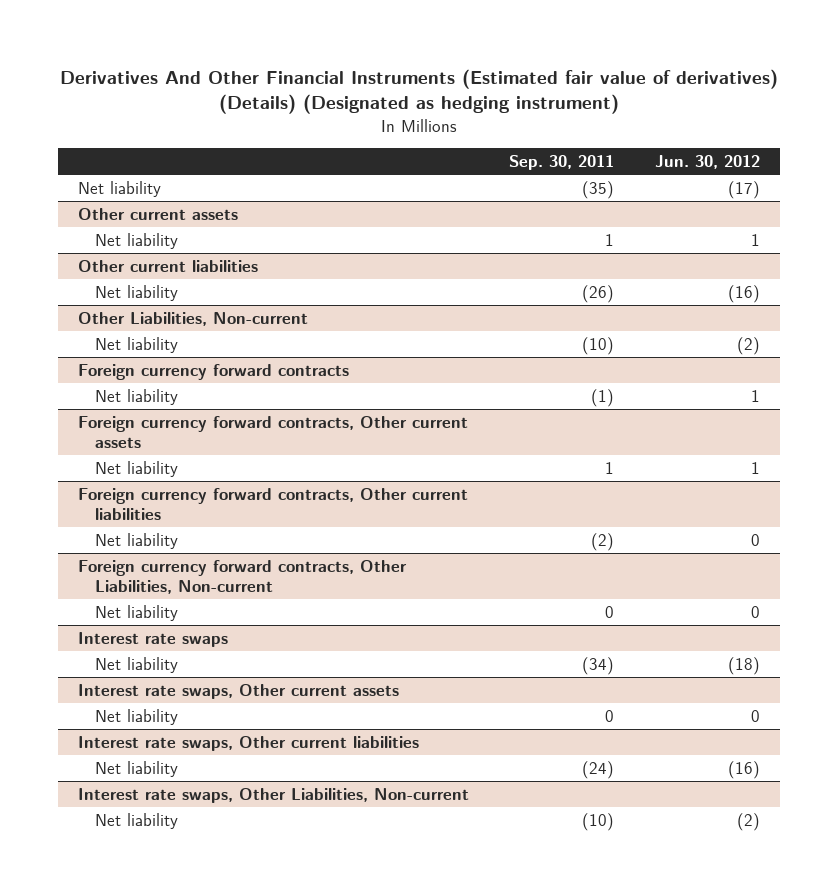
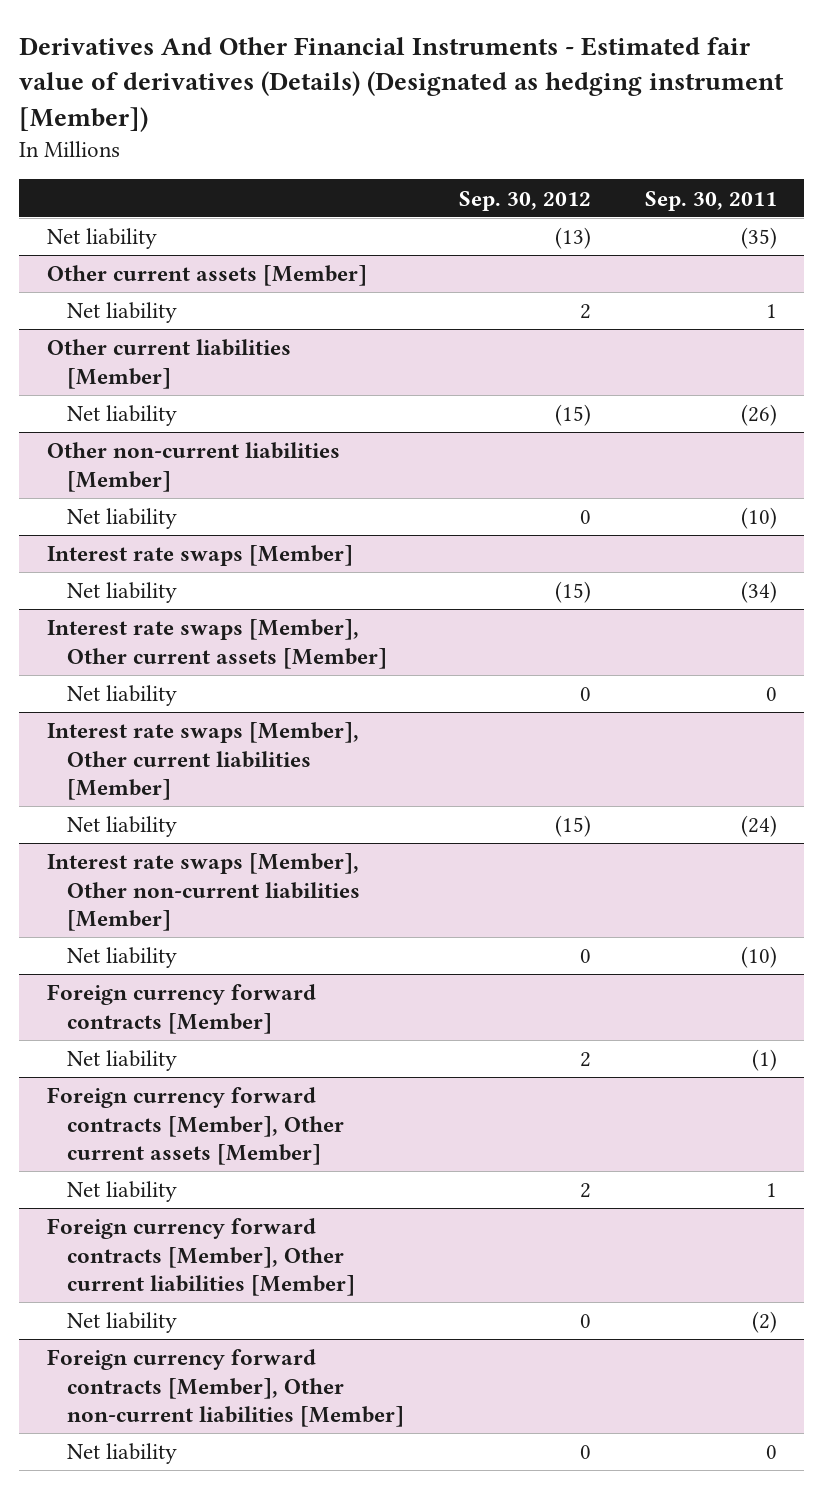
[59,68,778,115] Derivatives And Other Financial Instruments (Estimated fair value of derivatives) (Details) (Designated as hedging instrument) -> [19,36,785,132] Derivatives And Other Financial Instruments - Estimated fair value of derivatives (Details) (Designated as hedging instrument [Member])
[654,155,760,170] Jun. 30, 2012 -> none
none -> [458,190,591,211] Sep. 30, 2012
[78,207,239,220] Other current assets -> [46,265,367,287] Other current assets [Member]
[78,259,259,272] Other current liabilities -> [46,339,291,389] Other current liabilities [Member]
[78,311,309,326] Other Liabilities, Non-current -> [46,442,340,492] Other non-current liabilities [Member]
[78,363,350,380] Foreign currency forward contracts -> none
[95,388,179,405] Net liability -> none
[78,415,469,448] Foreign currency forward contracts, Other current assets -> none
[95,460,179,477] Net liability -> none
[78,487,469,520] Foreign currency forward contracts, Other current liabilities -> none
[95,532,179,549] Net liability -> none
[78,559,408,594] Foreign currency forward contracts, Other Liabilities, Non-current -> none
[95,604,179,621] Net liability -> none
[78,631,229,647] Interest rate swaps -> [46,545,353,567] Interest rate swaps [Member]
[78,683,400,699] Interest rate swaps, Other current assets -> [46,619,388,669] Interest rate swaps [Member], Other current assets [Member]
[78,735,420,751] Interest rate swaps, Other current liabilities -> [46,722,359,800] Interest rate swaps [Member], Other current liabilities [Member]
[78,787,470,803] Interest rate swaps, Other Liabilities, Non-current -> [46,853,361,931] Interest rate swaps [Member], Other non-current liabilities [Member]
none -> [46,984,316,1034] Foreign currency forward contracts [Member]
none -> [67,1050,178,1072] Net liability
none -> [46,1087,345,1165] Foreign currency forward contracts [Member], Other current assets [Member]
none -> [67,1181,178,1203] Net liability
none -> [46,1218,356,1296] Foreign currency forward contracts [Member], Other current liabilities [Member]
none -> [67,1312,178,1334] Net liability
none -> [46,1349,405,1427] Foreign currency forward contracts [Member], Other non-current liabilities [Member]
none -> [67,1443,178,1465] Net liability

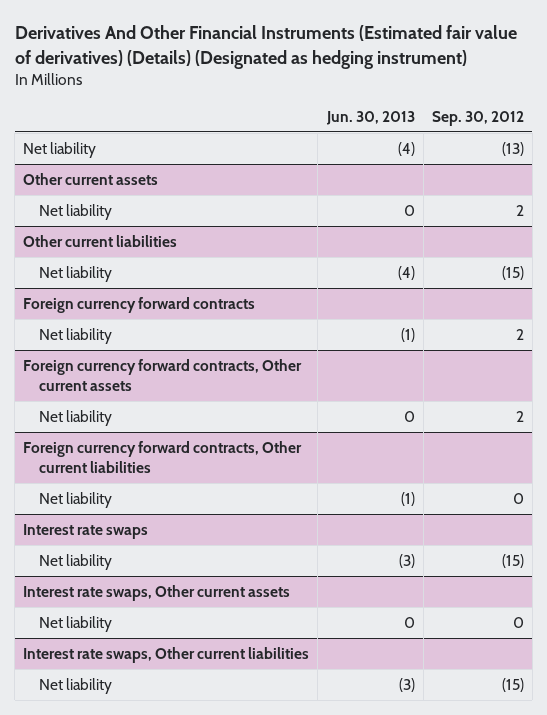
[19,36,785,132] Derivatives And Other Financial Instruments - Estimated fair value of derivatives (Details) (Designated as hedging instrument [Member]) -> [14,25,517,69] Derivatives And Other Financial Instruments (Estimated fair value of derivatives) (Details) (Designated as hedging instrument)
[644,190,777,211] Sep. 30, 2011 -> none
none -> [325,110,415,125] Jun. 30, 2013
[46,265,367,287] Other current assets [Member] -> [23,173,159,186] Other current assets
[67,405,178,427] Net liability -> none
[46,442,340,492] Other non-current liabilities [Member] -> none
[67,508,178,530] Net liability -> none
[46,545,353,567] Interest rate swaps [Member] -> none
[67,582,178,604] Net liability -> none
[46,619,388,669] Interest rate swaps [Member], Other current assets [Member] -> none
[67,685,178,707] Net liability -> none
[46,722,359,800] Interest rate swaps [Member], Other current liabilities [Member] -> none
[46,339,291,389] Other current liabilities [Member] -> [23,235,178,248] Other current liabilities
[46,853,361,931] Interest rate swaps [Member], Other non-current liabilities [Member] -> none
[67,947,178,969] Net liability -> none
[46,984,316,1034] Foreign currency forward contracts [Member] -> [23,297,256,314] Foreign currency forward contracts
[46,1087,345,1165] Foreign currency forward contracts [Member], Other current assets [Member] -> [23,359,303,391] Foreign currency forward contracts, Other current assets
[46,1218,356,1296] Foreign currency forward contracts [Member], Other current liabilities [Member] -> [23,441,303,473] Foreign currency forward contracts, Other current liabilities
[46,1349,405,1427] Foreign currency forward contracts [Member], Other non-current liabilities [Member] -> none
none -> [23,524,149,540] Interest rate swaps
none -> [39,554,113,571] Net liability
none -> [23,585,291,602] Interest rate swaps, Other current assets
none -> [23,647,310,664] Interest rate swaps, Other current liabilities
none -> [39,678,113,695] Net liability

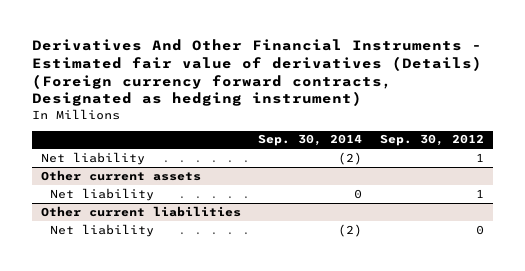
[14,25,517,69] Derivatives And Other Financial Instruments (Estimated fair value of derivatives) (Details) (Designated as hedging instrument) -> [31,38,482,107] Derivatives And Other Financial Instruments - Estimated fair value of derivatives (Details) (Foreign currency forward contracts, Designated as hedging instrument)
[325,110,415,125] Jun. 30, 2013 -> none
none -> [258,134,363,147] Sep. 30, 2014
[501,142,524,157] (13) -> [476,152,485,162] 1
[515,205,524,217] 2 -> [476,188,485,198] 1
[39,266,113,283] Net liability -> none
[23,297,256,314] Foreign currency forward contracts -> none
[39,328,113,345] Net liability -> none
[23,359,303,391] Foreign currency forward contracts, Other current assets -> none
[39,410,113,427] Net liability -> none
[23,441,303,473] Foreign currency forward contracts, Other current liabilities -> none
[23,524,149,540] Interest rate swaps -> none
[39,554,113,571] Net liability -> none
[23,585,291,602] Interest rate swaps, Other current assets -> none
[39,616,113,633] Net liability -> none
[23,647,310,664] Interest rate swaps, Other current liabilities -> none
[39,678,113,695] Net liability -> none

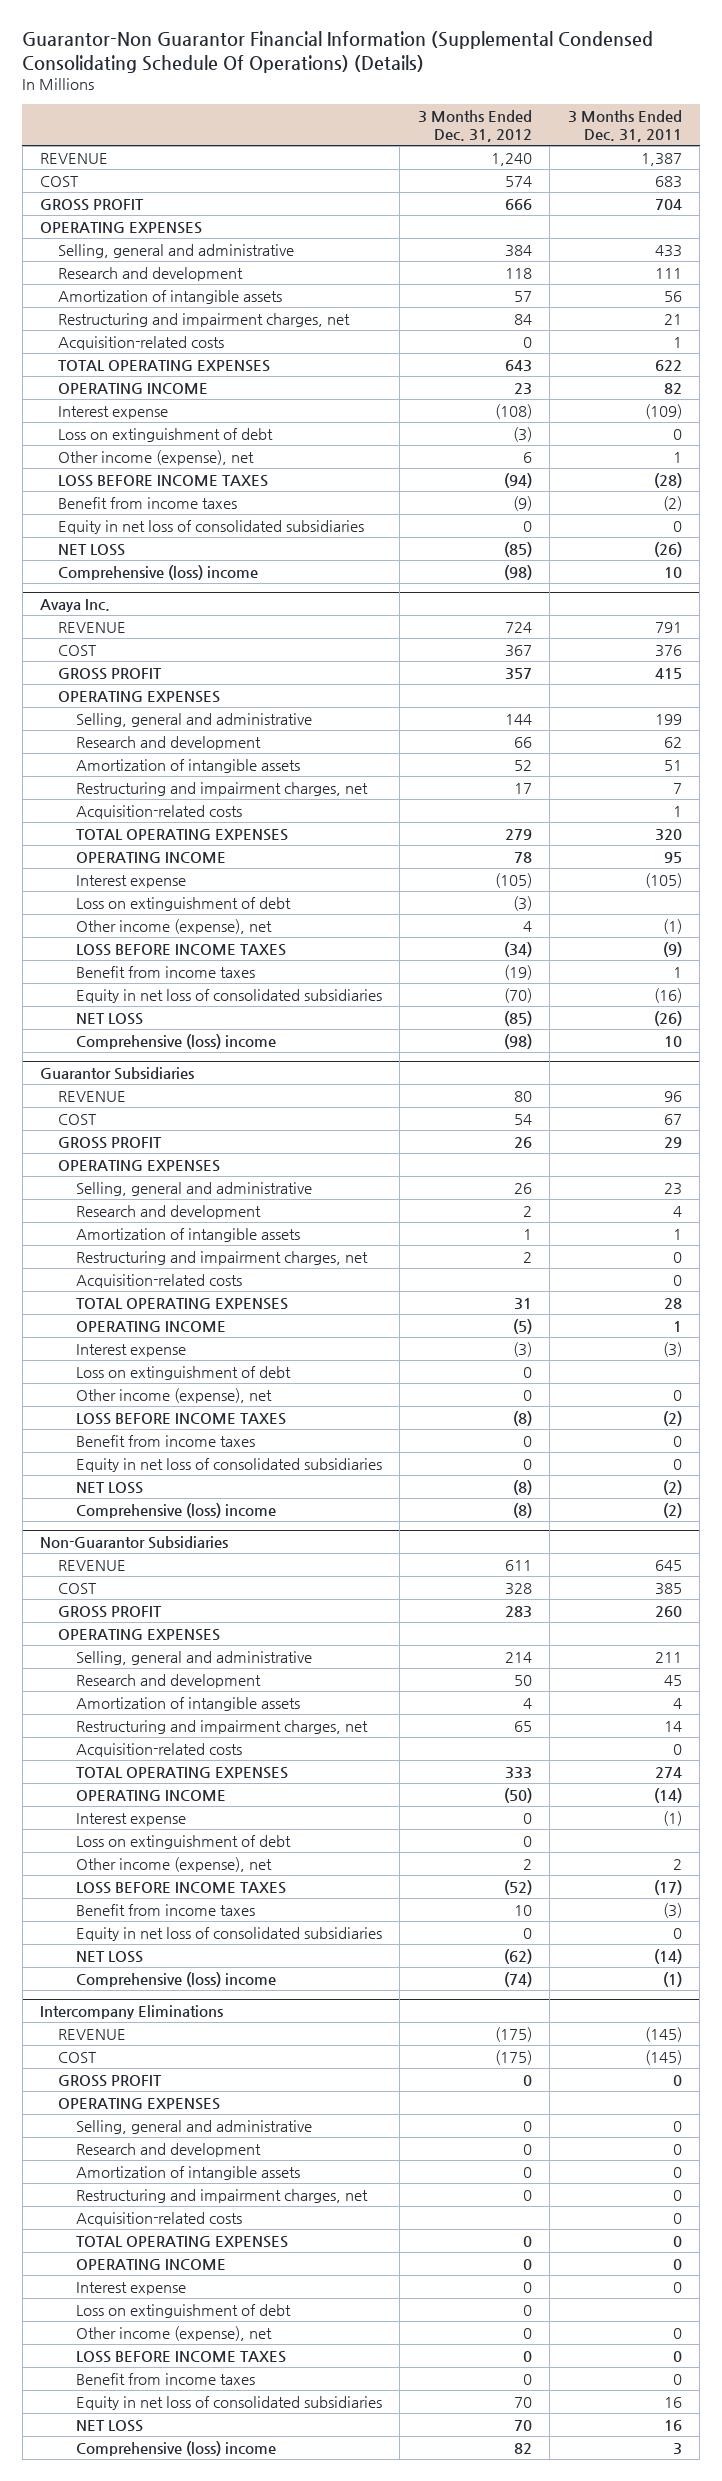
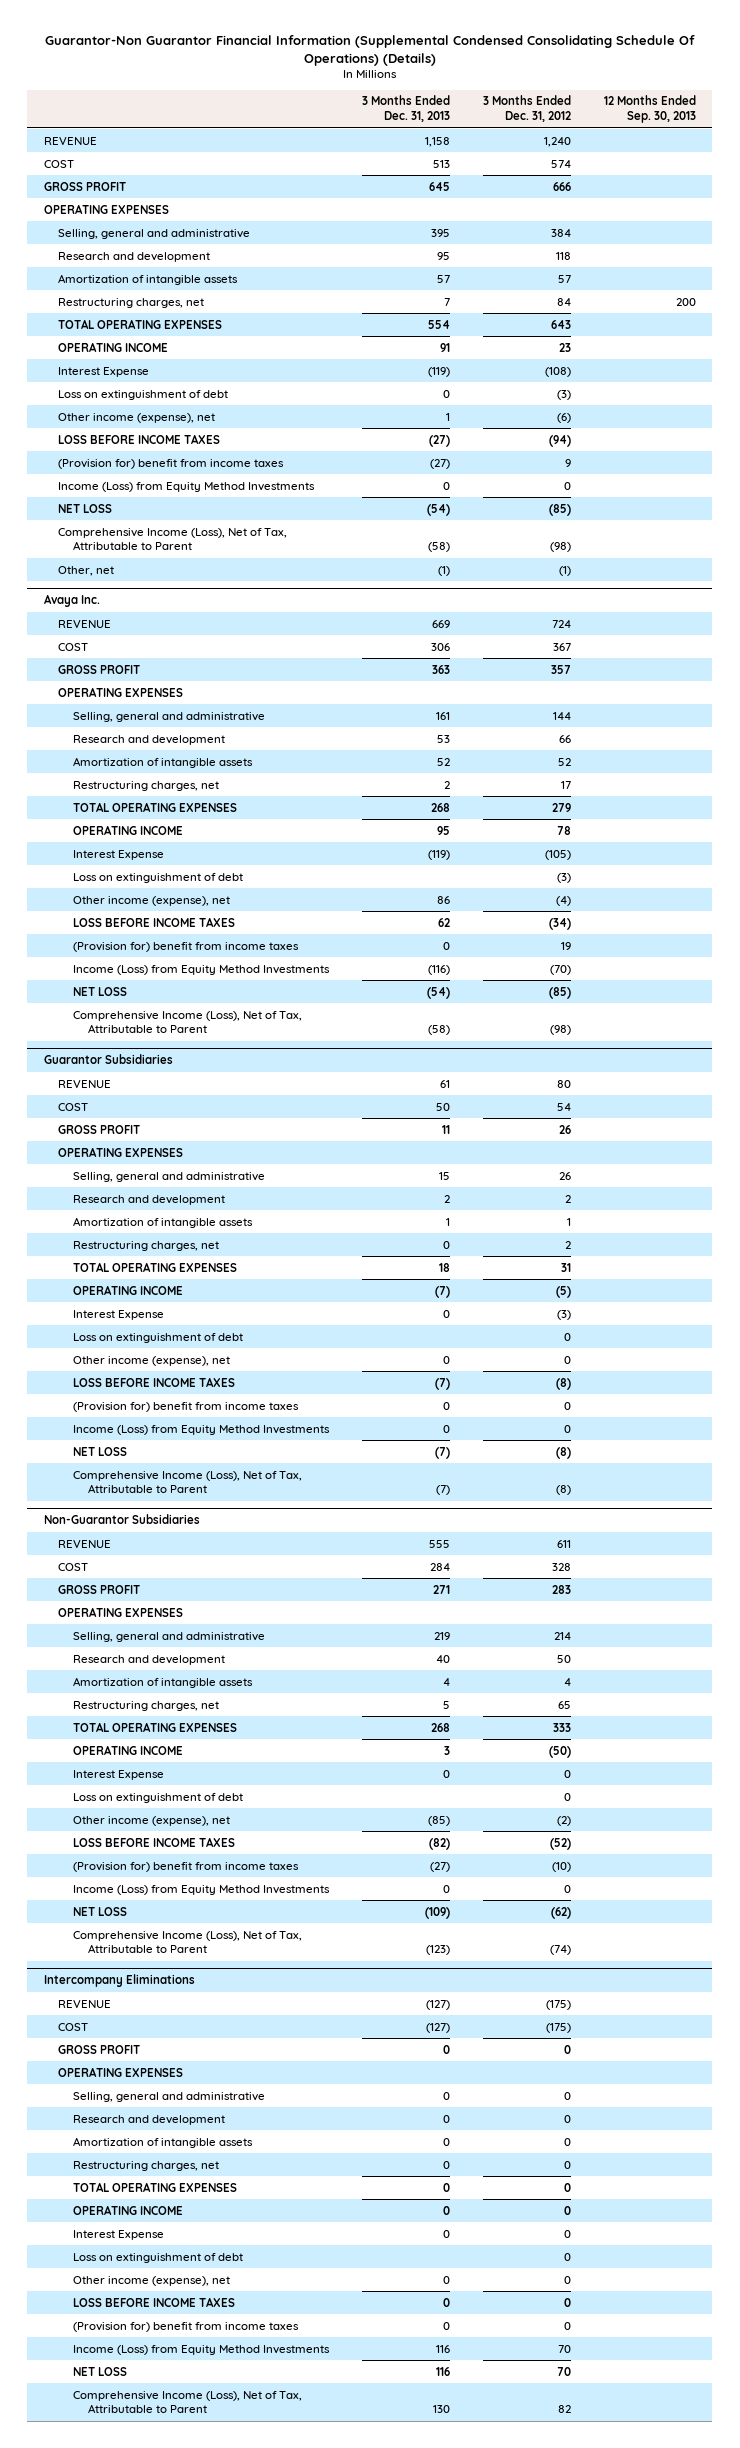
[567,110,682,143] 3 Months Ended Dec. 31, 2011 -> none
none -> [362,95,451,123] 3 Months Ended Dec. 31, 2013
none -> [603,95,696,124] 12 Months Ended Sep. 30, 2013
[58,335,225,350] Acquisition-related costs -> none
[58,312,351,327] Restructuring and impairment charges, net -> [58,297,205,308] Restructuring charges, net
[58,405,169,419] Interest expense -> [58,366,150,377] Interest Expense
[522,451,532,463] 6 -> [556,412,571,423] (6)
[58,496,238,509] Benefit from income taxes -> [58,458,285,469] (Provision for) benefit from income taxes
[512,495,532,511] (9) -> [564,458,571,467] 9
[58,519,365,534] Equity in net loss of consolidated subsidiaries -> [58,481,316,492] Income (Loss) from Equity Method Investments
[58,564,259,580] Comprehensive (loss) income -> [58,527,288,551] Comprehensive Income (Loss), Net of Tax, Attributable to Parent
none -> [58,565,115,576] Other, net
[76,804,243,819] Acquisition-related costs -> none
[76,781,369,796] Restructuring and impairment charges, net -> [73,780,220,791] Restructuring charges, net
[76,874,187,888] Interest expense -> [73,849,165,860] Interest Expense
[522,920,532,932] 4 -> [555,895,571,906] (4)
[76,965,256,978] Benefit from income taxes -> [73,941,300,952] (Provision for) benefit from income taxes
[503,964,532,980] (19) -> [560,941,571,950] 19
[76,988,383,1003] Equity in net loss of consolidated subsidiaries -> [73,964,331,975] Income (Loss) from Equity Method Investments
[76,1033,277,1049] Comprehensive (loss) income -> [73,1010,303,1034] Comprehensive Income (Loss), Net of Tax, Attributable to Parent
[76,1273,243,1288] Acquisition-related costs -> none
[76,1250,369,1265] Restructuring and impairment charges, net -> [73,1240,220,1251] Restructuring charges, net
[76,1343,187,1357] Interest expense -> [73,1309,165,1320] Interest Expense
[76,1434,256,1447] Benefit from income taxes -> [73,1401,300,1412] (Provision for) benefit from income taxes
[76,1457,383,1472] Equity in net loss of consolidated subsidiaries -> [73,1424,331,1435] Income (Loss) from Equity Method Investments
[76,1502,277,1518] Comprehensive (loss) income -> [73,1470,303,1494] Comprehensive Income (Loss), Net of Tax, Attributable to Parent
[76,1742,243,1757] Acquisition-related costs -> none
[76,1719,369,1734] Restructuring and impairment charges, net -> [73,1700,220,1711] Restructuring charges, net
[76,1812,187,1826] Interest expense -> [73,1769,165,1780] Interest Expense
[522,1858,532,1870] 2 -> [556,1815,571,1826] (2)
[76,1903,256,1916] Benefit from income taxes -> [73,1861,300,1872] (Provision for) benefit from income taxes
[513,1904,532,1916] 10 -> [551,1861,571,1872] (10)
[76,1926,383,1941] Equity in net loss of consolidated subsidiaries -> [73,1884,331,1895] Income (Loss) from Equity Method Investments
[76,1971,277,1987] Comprehensive (loss) income -> [73,1930,303,1954] Comprehensive Income (Loss), Net of Tax, Attributable to Parent
[76,2211,243,2226] Acquisition-related costs -> none
[76,2188,369,2203] Restructuring and impairment charges, net -> [73,2160,220,2171] Restructuring charges, net
[76,2281,187,2295] Interest expense -> [73,2229,165,2240] Interest Expense
[76,2372,256,2385] Benefit from income taxes -> [73,2321,300,2332] (Provision for) benefit from income taxes
[76,2395,383,2410] Equity in net loss of consolidated subsidiaries -> [73,2344,331,2355] Income (Loss) from Equity Method Investments
[76,2440,277,2456] Comprehensive (loss) income -> [73,2390,303,2414] Comprehensive Income (Loss), Net of Tax, Attributable to Parent

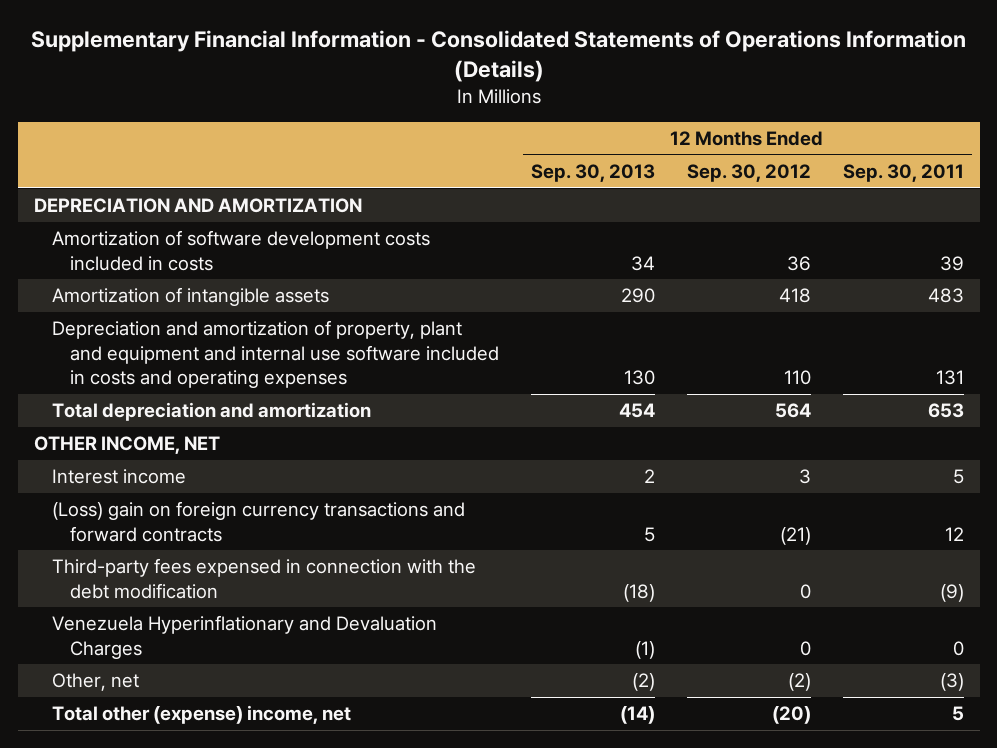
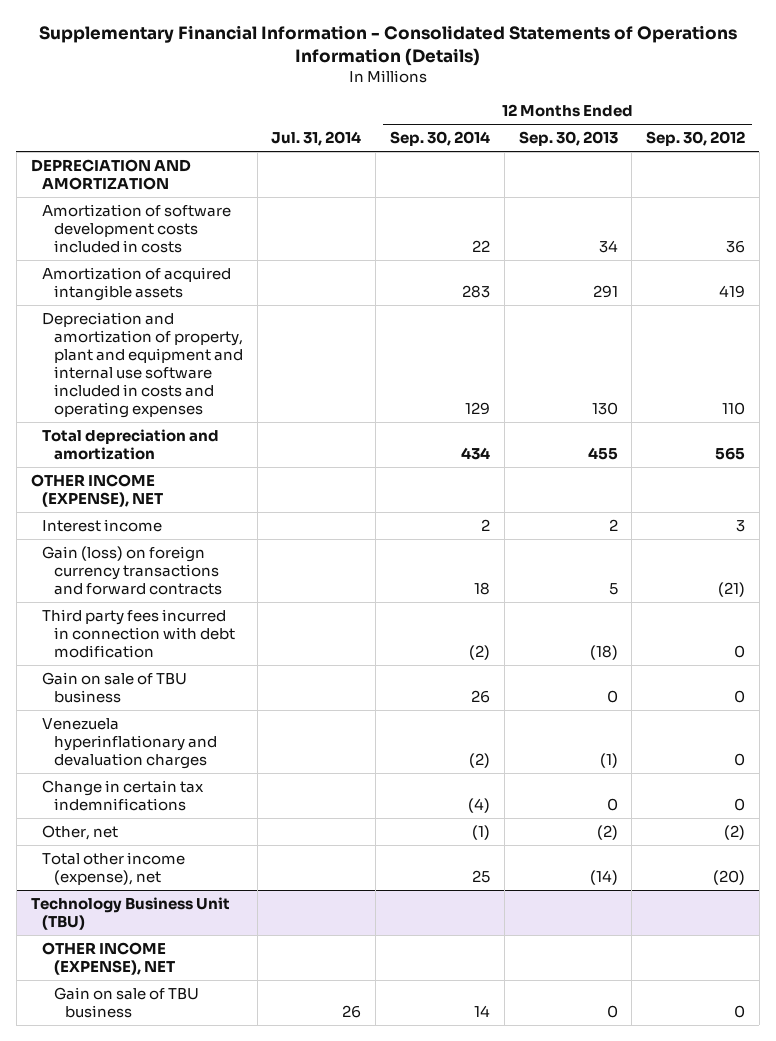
[842,164,964,183] Sep. 30, 2011 -> none
none -> [271,131,362,147] Jul. 31, 2014
none -> [389,131,490,147] Sep. 30, 2014
[52,287,330,307] Amortization of intangible assets -> [42,266,232,301] Amortization of acquired intangible assets
[621,288,656,304] 290 -> [592,284,618,298] 291
[778,288,811,304] 418 -> [719,284,746,298] 419
[619,403,656,419] 454 -> [587,446,618,460] 455
[774,403,811,419] 564 -> [715,446,746,460] 565
[33,436,220,455] OTHER INCOME, NET -> [30,473,164,507] OTHER INCOME (EXPENSE), NET
[52,501,466,542] (Loss) gain on foreign currency transactions and forward contracts -> [42,545,222,596] Gain (loss) on foreign currency transactions and forward contracts
[52,558,477,599] Third-party fees expensed in connection with the debt modification -> [42,608,235,659] Third party fees incurred in connection with debt modification
none -> [42,671,188,703] Gain on sale of TBU business
[52,615,438,659] Venezuela Hyperinflationary and Devaluation Charges -> [42,717,217,770] Venezuela hyperinflationary and devaluation charges
none -> [42,779,205,811] Change in certain tax indemnifications
[52,705,352,725] Total other (expense) income, net -> [42,851,186,885] Total other income (expense), net
none -> [30,896,230,930] Technology Business Unit (TBU)
none -> [42,941,175,975] OTHER INCOME (EXPENSE), NET
none -> [53,986,199,1018] Gain on sale of TBU business

